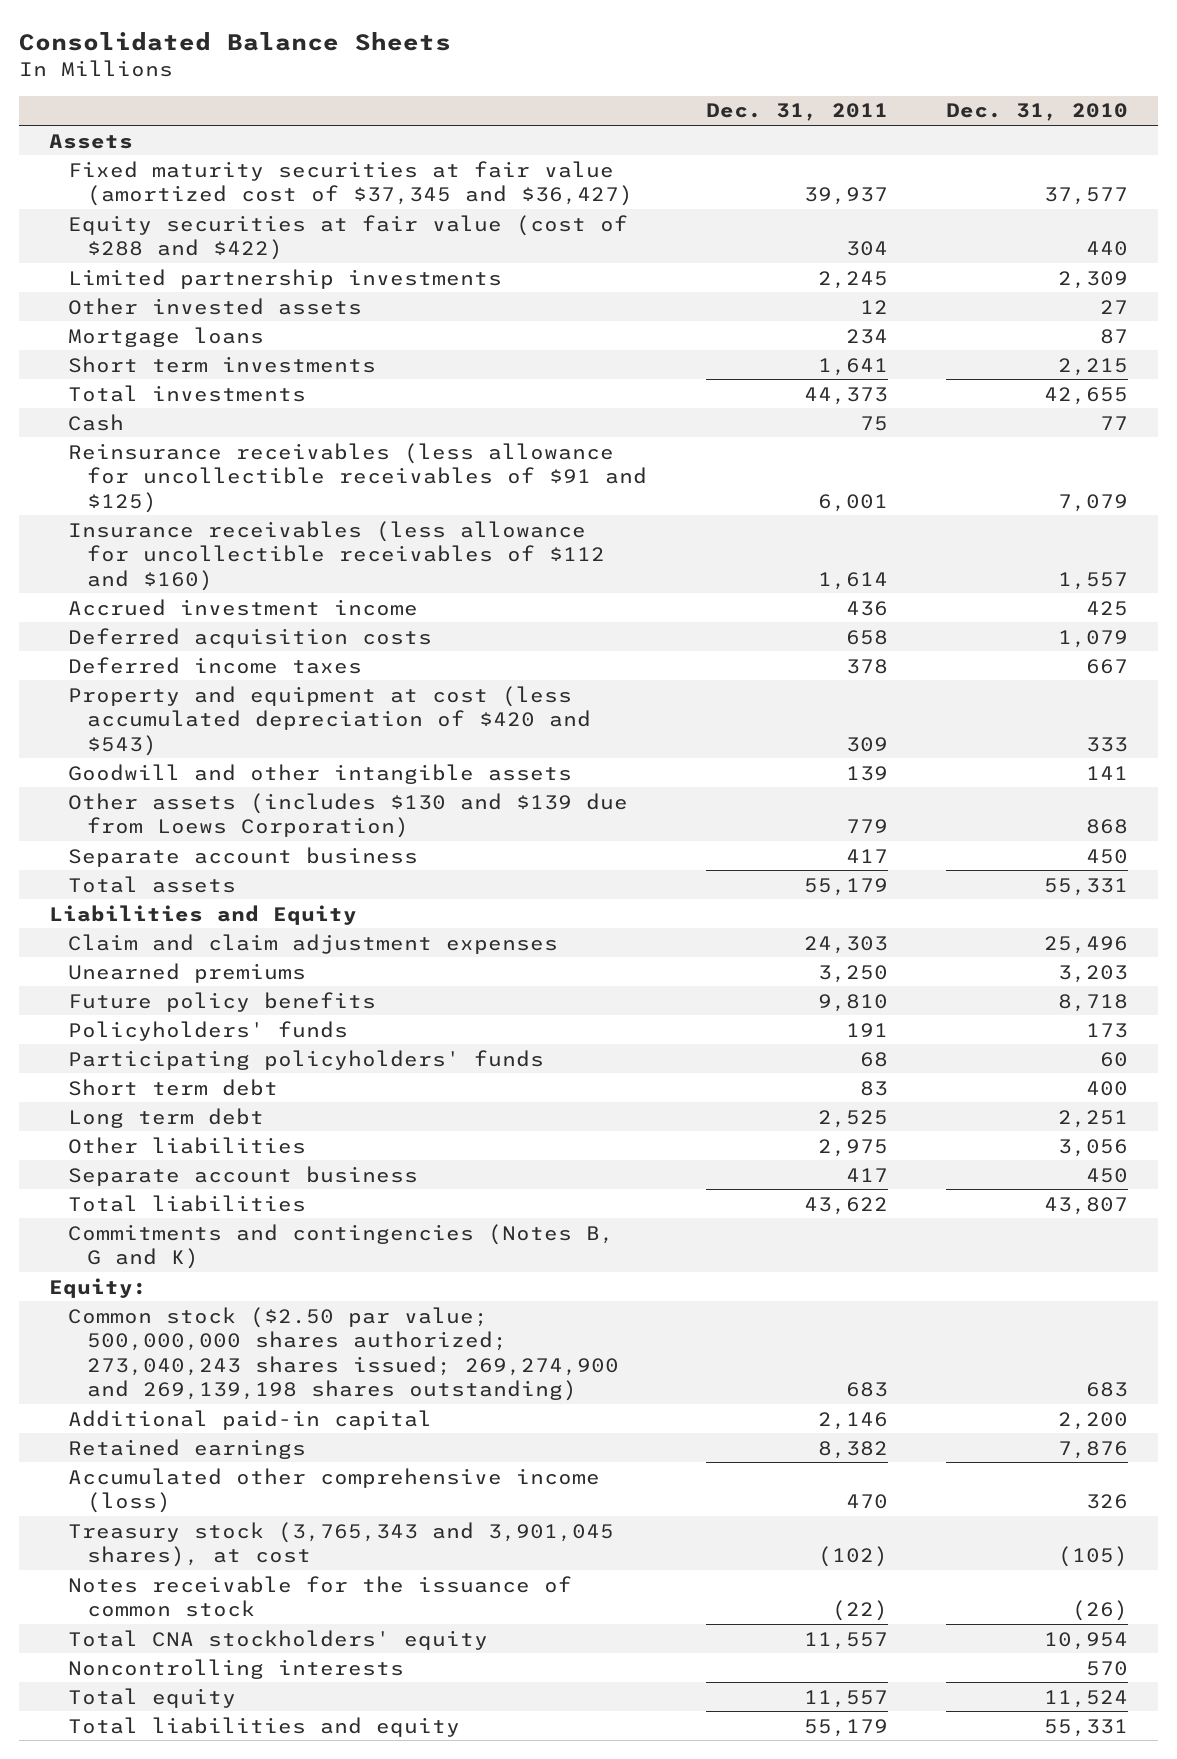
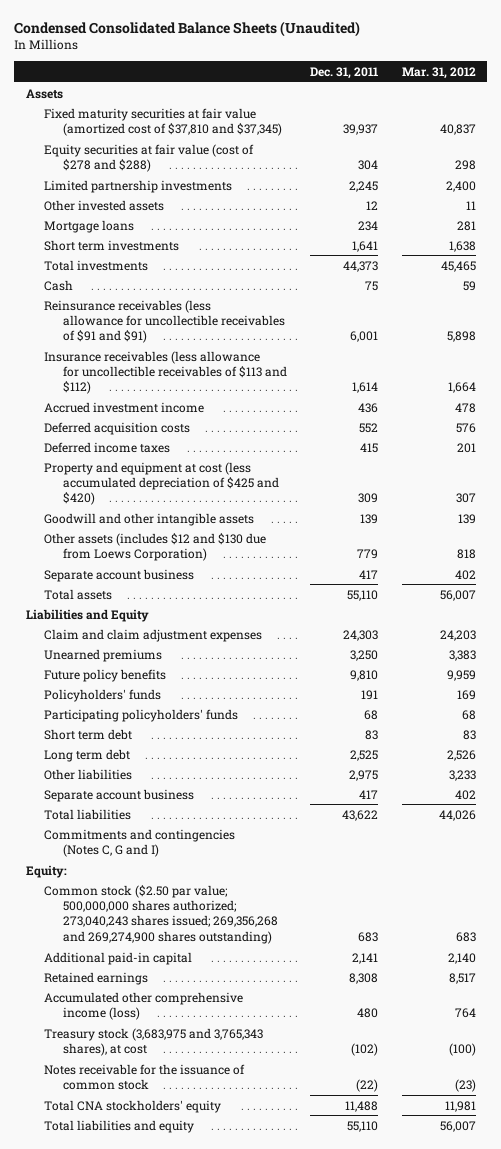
[19,31,452,51] Consolidated Balance Sheets -> [13,20,360,37] Condensed Consolidated Balance Sheets (Unaudited)
[946,103,1129,122] Dec. 31, 2010 -> none
none -> [401,66,476,79] Mar. 31, 2012
[67,160,633,207] Fixed maturity securities at fair value (amortized cost of $37,345 and $36,427) -> [44,107,282,136] Fixed maturity securities at fair value (amortized cost of $37,810 and $37,345)
[67,214,628,261] Equity securities at fair value (cost of $288 and $422) -> [44,143,255,172] Equity securities at fair value (cost of $278 and $288)
[67,442,647,513] Reinsurance receivables (less allowance for uncollectible receivables of $91 and $125) -> [44,299,285,344] Reinsurance receivables (less allowance for uncollectible receivables of $91 and $91)
[67,520,605,591] Insurance receivables (less allowance for uncollectible receivables of $112 and $160) -> [44,350,287,395] Insurance receivables (less allowance for uncollectible receivables of $113 and $112)
[845,629,888,645] 658 -> [359,422,379,433] 552
[845,658,888,674] 378 -> [360,442,379,453] 415
[67,685,591,756] Property and equipment at cost (less accumulated depreciation of $420 and $543) -> [44,461,279,506] Property and equipment at cost (less accumulated depreciation of $425 and $420)
[67,792,628,839] Other assets (includes $130 and $139 due from Loews Corporation) -> [44,532,267,561] Other assets (includes $12 and $130 due from Loews Corporation)
[803,877,888,896] 55,179 -> [347,589,379,601] 55,110
[67,1223,614,1270] Commitments and contingencies (Notes B, G and K) -> [44,828,236,857] Commitments and contingencies (Notes C, G and I)
[67,1306,619,1402] Common stock ($2.50 par value; 500,000,000 shares authorized; 273,040,243 shares issued; 269,274,900 and 269,139,198 shares outstanding) -> [44,884,278,944] Common stock ($2.50 par value; 500,000,000 shares authorized; 273,040,243 shares issued; 269,356,268 and 269,274,900 shares outstanding)
[817,1411,888,1430] 2,146 -> [352,952,379,964] 2,141
[817,1440,888,1459] 8,382 -> [349,972,379,984] 8,308
[845,1494,888,1510] 470 -> [357,1007,379,1018] 480
[67,1521,614,1568] Treasury stock (3,765,343 and 3,901,045 shares), at cost -> [44,1027,264,1056] Treasury stock (3,683,975 and 3,765,343 shares), at cost
[67,1658,404,1679] Noncontrolling interests -> none
[67,1687,236,1708] Total equity -> none
[803,1631,888,1650] 11,557 -> [345,1100,379,1112] 11,488
[803,1718,888,1737] 55,179 -> [347,1120,379,1132] 55,110

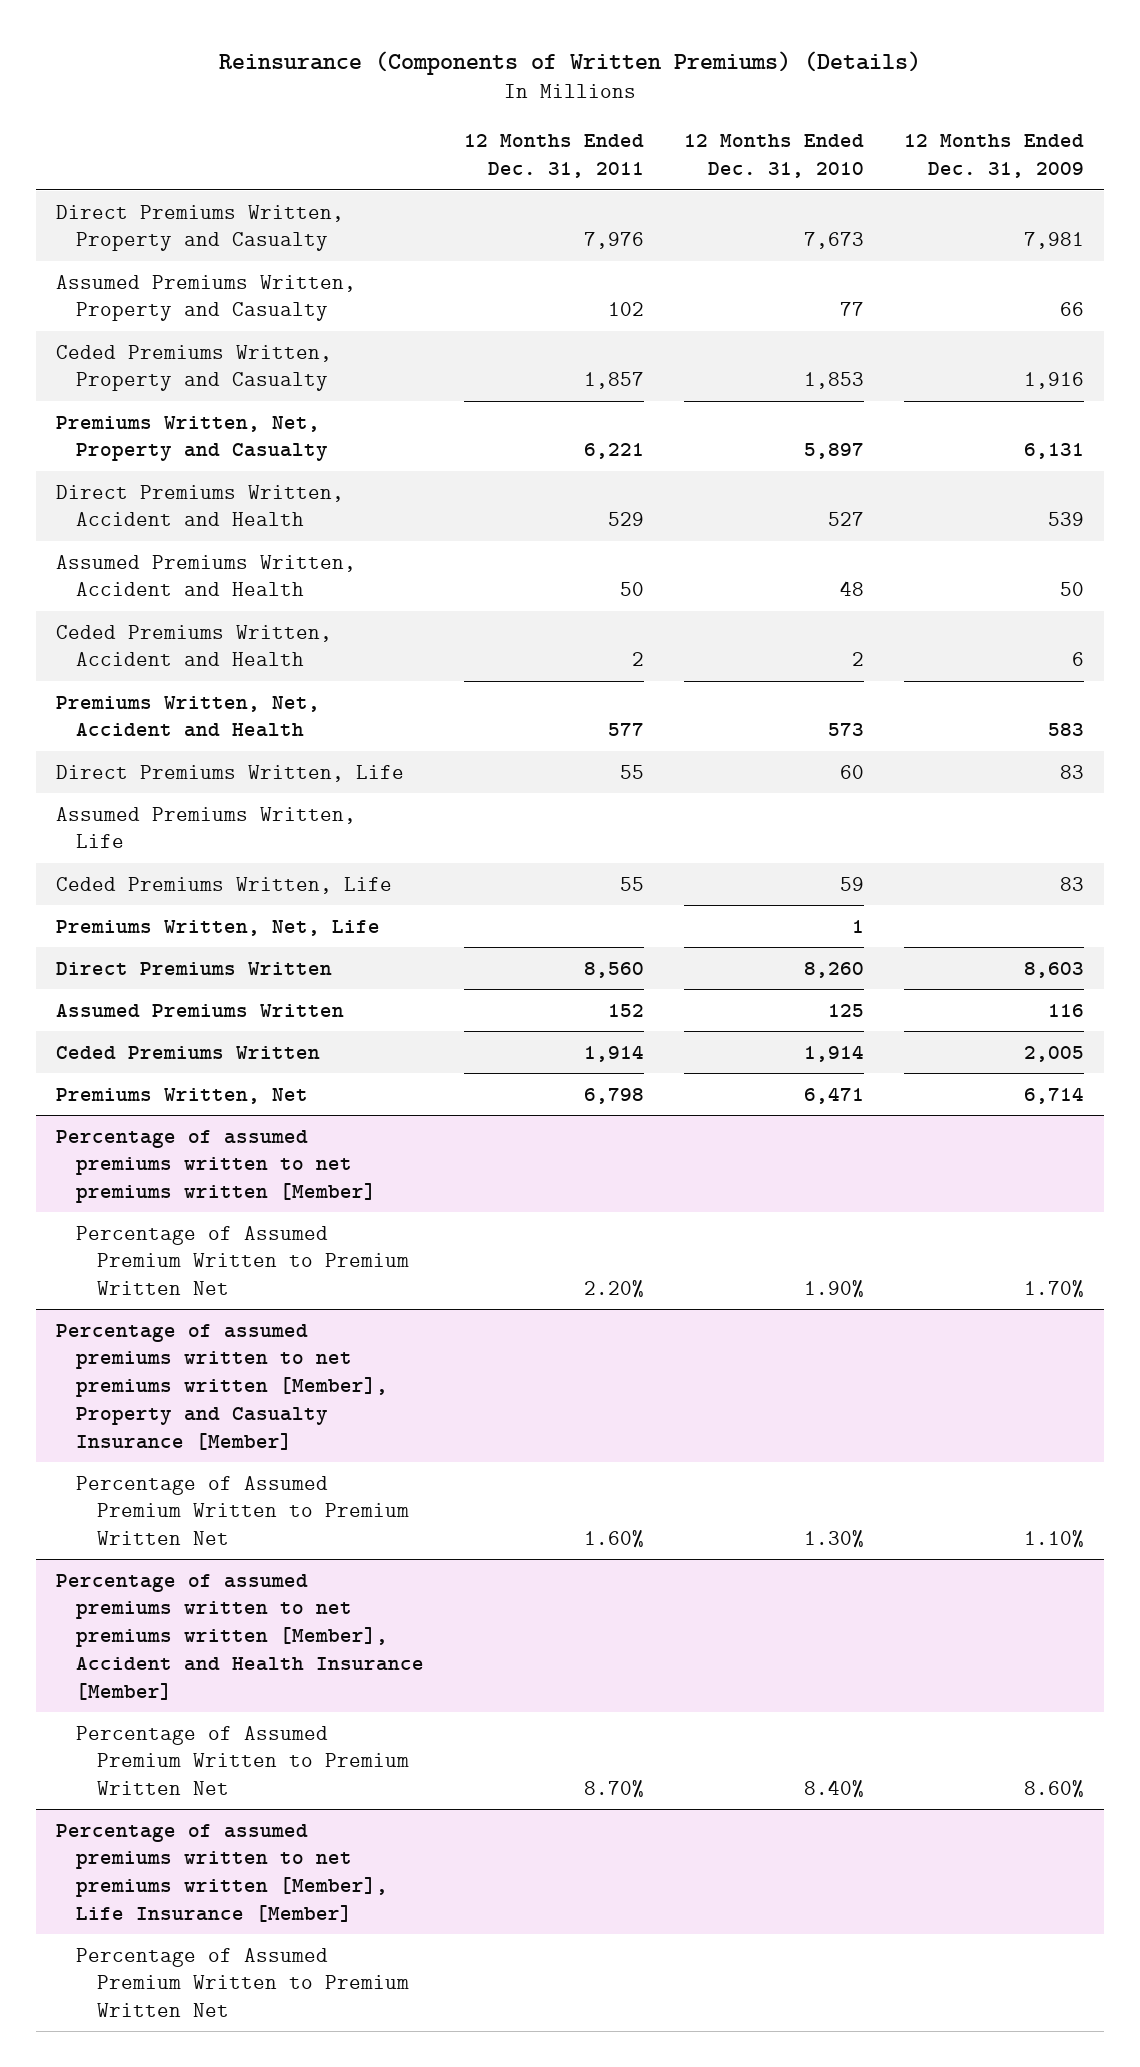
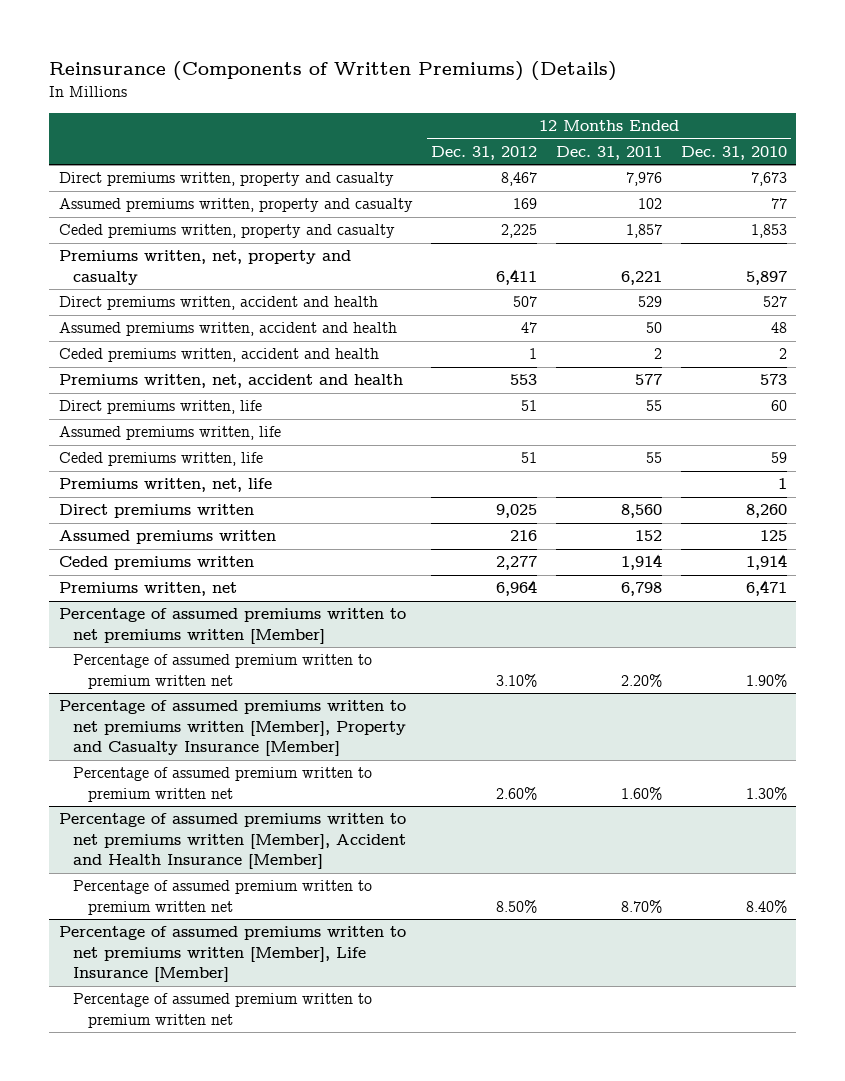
[903,134,1084,179] 12 Months Ended Dec. 31, 2009 -> none
none -> [431,146,538,161] Dec. 31, 2012
[55,204,344,252] Direct Premiums Written, Property and Casualty -> [58,172,394,187] Direct premiums written, property and casualty
[55,274,356,322] Assumed Premiums Written, Property and Casualty -> [58,198,413,213] Assumed premiums written, property and casualty
[55,344,332,392] Ceded Premiums Written, Property and Casualty -> [58,224,395,239] Ceded premiums written, property and casualty
[55,415,329,462] Premiums Written, Net, Property and Casualty -> [58,250,351,285] Premiums written, net, property and casualty
[55,484,344,527] Direct Premiums Written, Accident and Health -> [58,296,378,311] Direct premiums written, accident and health
[55,554,356,597] Assumed Premiums Written, Accident and Health -> [58,322,397,337] Assumed premiums written, accident and health
[55,624,332,667] Ceded Premiums Written, Accident and Health -> [58,348,379,363] Ceded premiums written, accident and health
[55,695,320,738] Premiums Written, Net, Accident and Health -> [58,374,403,389] Premiums written, net, accident and health
[55,764,404,782] Direct Premiums Written, Life -> [58,400,262,415] Direct premiums written, life
[55,806,356,849] Assumed Premiums Written, Life -> [58,426,281,441] Assumed premiums written, life
[55,876,392,894] Ceded Premiums Written, Life -> [58,452,263,467] Ceded premiums written, life
[55,919,380,936] Premiums Written, Net, Life -> [58,478,272,493] Premiums written, net, life
[55,961,332,975] Direct Premiums Written -> [58,504,254,519] Direct premiums written
[55,1003,344,1017] Assumed Premiums Written -> [58,530,276,545] Assumed premiums written
[55,1045,320,1059] Ceded Premiums Written -> [58,556,254,571] Ceded premiums written
[55,1087,308,1104] Premiums Written, Net -> [58,582,237,597] Premiums written, net
[76,1225,410,1297] Percentage of Assumed Premium Written to Premium Written Net -> [73,654,373,689] Percentage of assumed premium written to premium written net
[76,1475,410,1547] Percentage of Assumed Premium Written to Premium Written Net -> [73,767,373,802] Percentage of assumed premium written to premium written net
[76,1725,410,1797] Percentage of Assumed Premium Written to Premium Written Net -> [73,880,373,915] Percentage of assumed premium written to premium written net
[76,1947,410,2019] Percentage of Assumed Premium Written to Premium Written Net -> [73,993,373,1028] Percentage of assumed premium written to premium written net

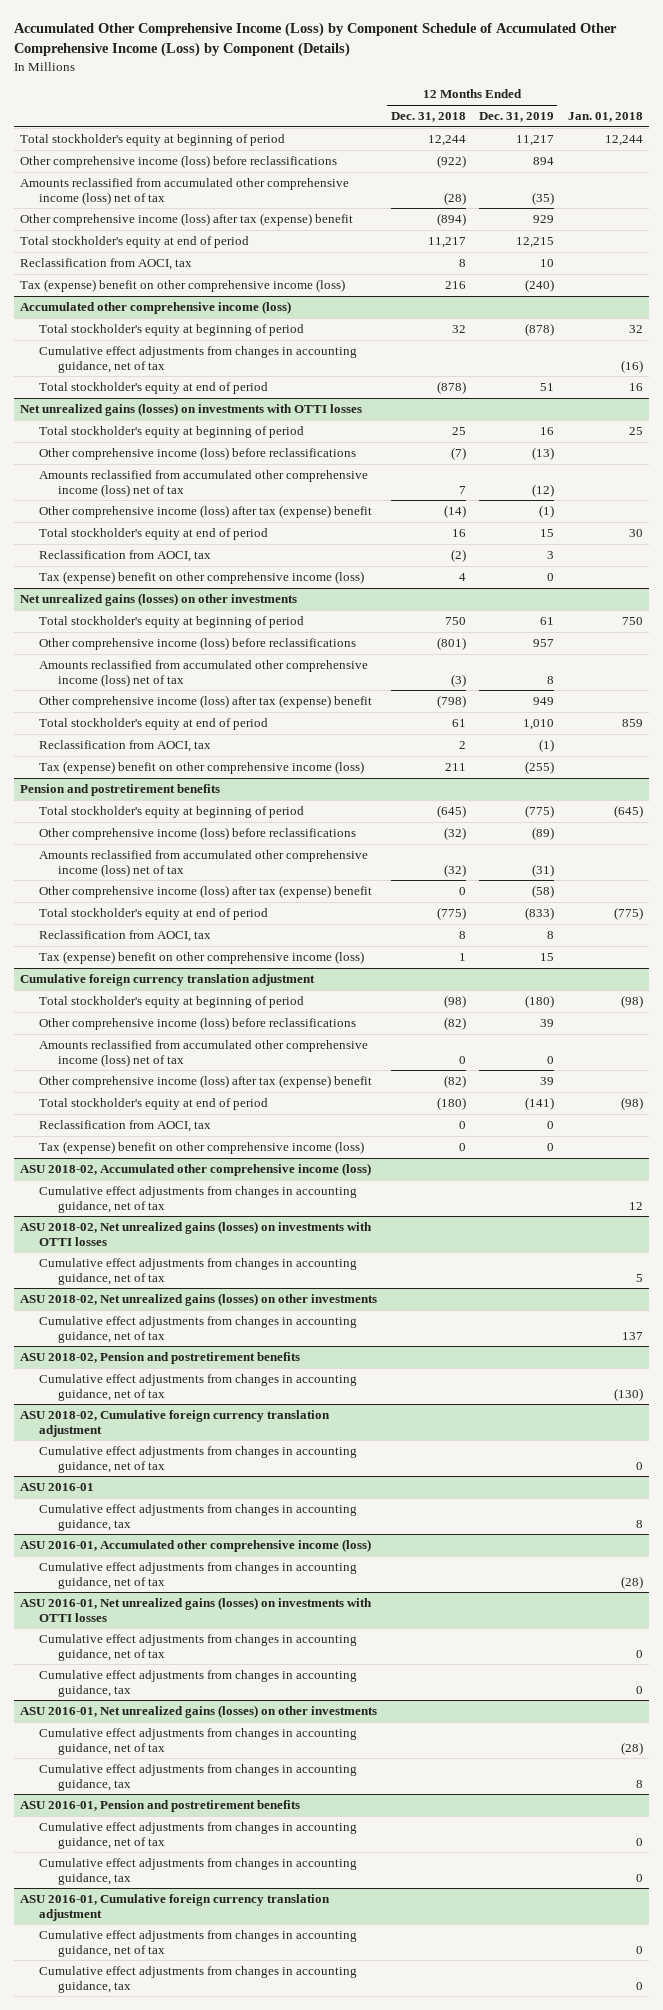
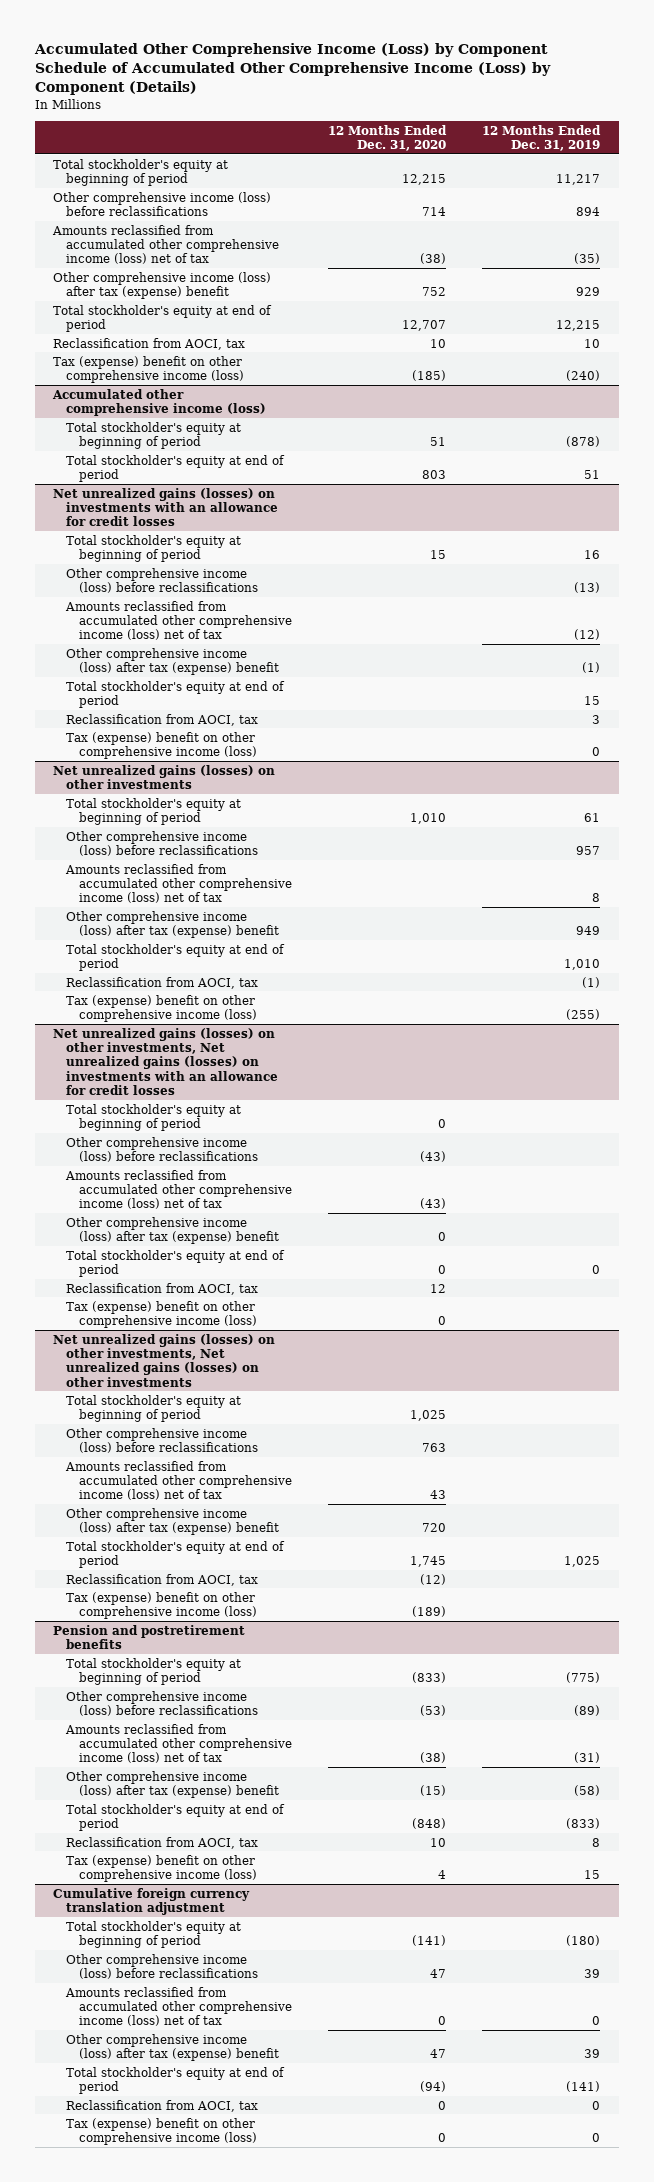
[390,111,466,122] Dec. 31, 2018 -> none
[567,111,643,122] Jan. 01, 2018 -> none
none -> [328,124,448,151] 12 Months Ended Dec. 31, 2020
[39,345,358,373] Cumulative effect adjustments from changes in accounting guidance, net of tax -> none
[20,402,363,416] Net unrealized gains (losses) on investments with OTTI losses -> [53,487,279,527] Net unrealized gains (losses) on investments with an allowance for credit losses
none -> [53,1027,279,1095] Net unrealized gains (losses) on other investments, Net unrealized gains (losses) on investments with an allowance for credit losses
none -> [66,1103,242,1131] Total stockholder's equity at beginning of period
none -> [66,1136,258,1162] Other comprehensive income (loss) before reclassifications
none -> [65,1169,292,1210] Amounts reclassified from accumulated other comprehensive income (loss) net of tax
none -> [66,1216,279,1244] Other comprehensive income (loss) after tax (expense) benefit
none -> [66,1249,286,1277] Total stockholder's equity at end of period
none -> [66,1282,259,1295] Reclassification from AOCI, tax
none -> [66,1300,257,1328] Tax (expense) benefit on other comprehensive income (loss)
none -> [53,1333,276,1387] Net unrealized gains (losses) on other investments, Net unrealized gains (losses) on other investments
none -> [66,1394,242,1422] Total stockholder's equity at beginning of period
none -> [66,1427,258,1453] Other comprehensive income (loss) before reclassifications
none -> [65,1460,292,1501] Amounts reclassified from accumulated other comprehensive income (loss) net of tax
none -> [66,1507,279,1535] Other comprehensive income (loss) after tax (expense) benefit
none -> [66,1540,286,1568] Total stockholder's equity at end of period
none -> [66,1573,259,1586] Reclassification from AOCI, tax
none -> [66,1591,257,1619] Tax (expense) benefit on other comprehensive income (loss)
[20,1162,372,1176] ASU 2018-02, Accumulated other comprehensive income (loss) -> none
[39,1185,358,1213] Cumulative effect adjustments from changes in accounting guidance, net of tax -> none
[20,1220,373,1246] ASU 2018-02, Net unrealized gains (losses) on investments with OTTI losses -> none
[39,1257,358,1285] Cumulative effect adjustments from changes in accounting guidance, net of tax -> none
[20,1292,378,1306] ASU 2018-02, Net unrealized gains (losses) on other investments -> none
[39,1315,358,1343] Cumulative effect adjustments from changes in accounting guidance, net of tax -> none
[20,1351,301,1364] ASU 2018-02, Pension and postretirement benefits -> none
[39,1373,358,1401] Cumulative effect adjustments from changes in accounting guidance, net of tax -> none
[20,1409,331,1437] ASU 2018-02, Cumulative foreign currency translation adjustment -> none
[39,1445,358,1473] Cumulative effect adjustments from changes in accounting guidance, net of tax -> none
[20,1482,95,1491] ASU 2016-01 -> none
[39,1503,358,1531] Cumulative effect adjustments from changes in accounting guidance, tax -> none
[20,1538,372,1552] ASU 2016-01, Accumulated other comprehensive income (loss) -> none
[39,1561,358,1589] Cumulative effect adjustments from changes in accounting guidance, net of tax -> none
[20,1596,373,1622] ASU 2016-01, Net unrealized gains (losses) on investments with OTTI losses -> none
[39,1633,358,1661] Cumulative effect adjustments from changes in accounting guidance, net of tax -> none
[39,1669,358,1697] Cumulative effect adjustments from changes in accounting guidance, tax -> none
[20,1704,378,1718] ASU 2016-01, Net unrealized gains (losses) on other investments -> none
[39,1727,358,1755] Cumulative effect adjustments from changes in accounting guidance, net of tax -> none
[39,1763,358,1791] Cumulative effect adjustments from changes in accounting guidance, tax -> none
[20,1799,301,1812] ASU 2016-01, Pension and postretirement benefits -> none
[39,1821,358,1849] Cumulative effect adjustments from changes in accounting guidance, net of tax -> none
[39,1857,358,1885] Cumulative effect adjustments from changes in accounting guidance, tax -> none
[20,1893,331,1921] ASU 2016-01, Cumulative foreign currency translation adjustment -> none
[39,1929,358,1957] Cumulative effect adjustments from changes in accounting guidance, net of tax -> none
[39,1965,358,1993] Cumulative effect adjustments from changes in accounting guidance, tax -> none

